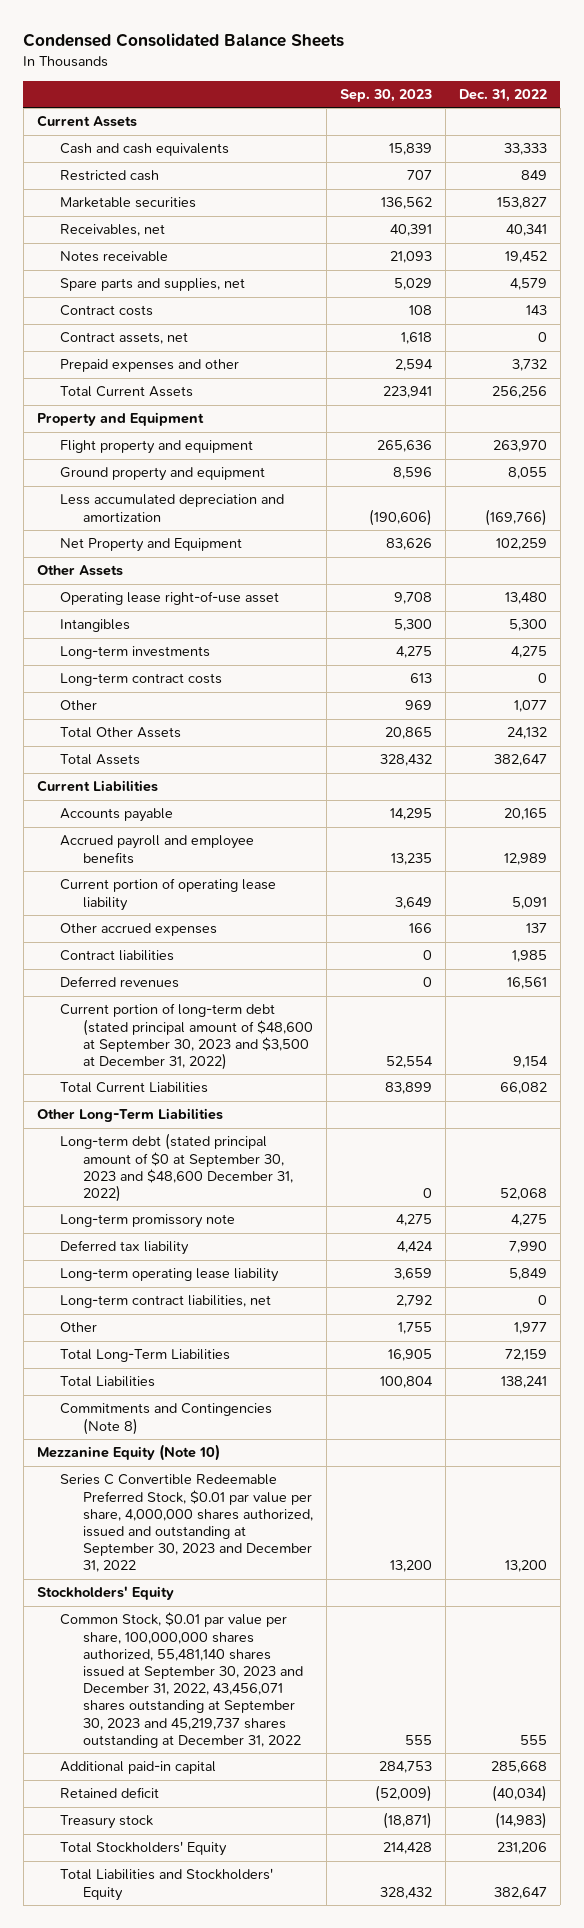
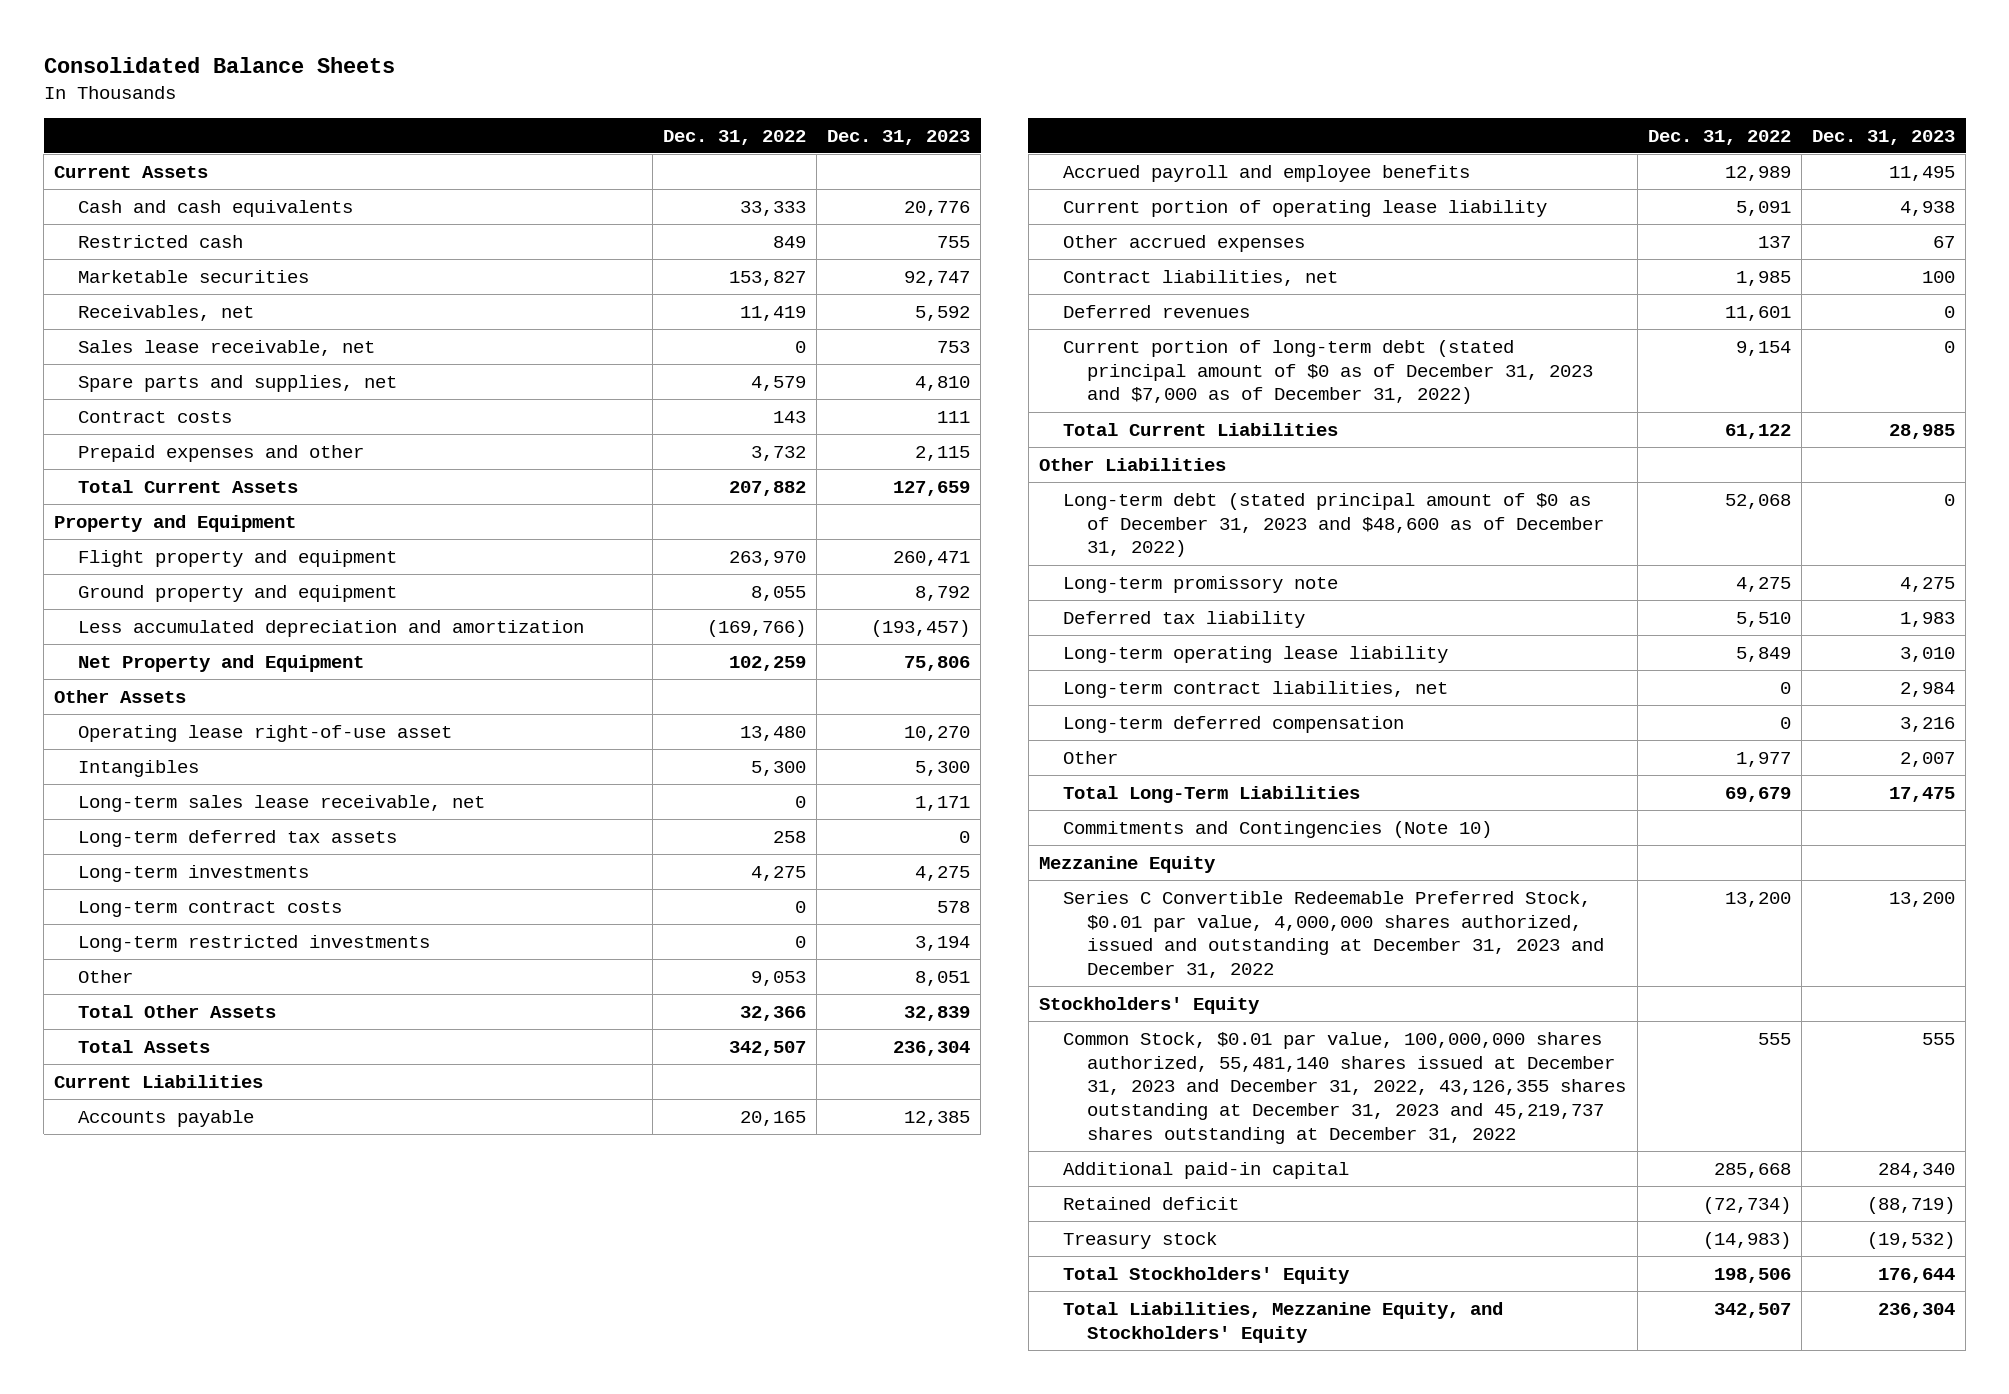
[23,33,345,48] Condensed Consolidated Balance Sheets -> [43,56,395,73] Consolidated Balance Sheets
[339,88,432,102] Sep. 30, 2023 -> none
none -> [827,129,971,145] Dec. 31, 2023
[59,251,168,263] Notes receivable -> none
[505,224,547,237] 40,341 -> [739,305,806,321] 11,419
none -> [78,339,376,356] Sales lease receivable, net
[59,332,188,345] Contract assets, net -> none
[491,386,547,399] 256,256 -> [728,480,806,496] 207,882
none -> [78,794,486,812] Long-term sales lease receivable, net
none -> [78,829,398,847] Long-term deferred tax assets
none -> [78,934,431,952] Long-term restricted investments
[513,700,547,713] 1,077 -> [750,970,806,986] 9,053
[506,727,547,740] 24,132 -> [739,1005,806,1021] 32,366
[493,754,547,767] 382,647 -> [728,1040,806,1056] 342,507
[59,950,174,962] Contract liabilities -> [1063,269,1339,286] Contract liabilities, net
[506,977,547,990] 16,561 -> [1724,305,1791,321] 11,601
[59,1003,313,1070] Current portion of long-term debt (stated principal amount of $48,600 at September 30, 2023 and $3,500 at December 31, 2022) -> [1063,339,1594,405] Current portion of long-term debt (stated principal amount of $0 as of December 31, 2023 and $7,000 as of December 31, 2022)
[499,1082,547,1095] 66,082 -> [1724,423,1791,439] 61,122
[36,1108,223,1123] Other Long-Term Liabilities -> [1038,457,1226,471] Other Liabilities
[59,1133,293,1202] Long-term debt (stated principal amount of $0 at September 30, 2023 and $48,600 December 31, 2022) -> [1063,492,1605,558] Long-term debt (stated principal amount of $0 as of December 31, 2023 and $48,600 as of December 31, 2022)
[508,1241,547,1254] 7,990 -> [1735,611,1791,627] 5,510
none -> [1063,715,1405,733] Long-term deferred compensation
[59,1376,155,1388] Total Liabilities -> none
[504,1349,547,1362] 72,159 -> [1724,786,1791,802] 69,679
[59,1403,272,1435] Commitments and Contingencies (Note 8) -> [1063,820,1493,838] Commitments and Contingencies (Note 10)
[36,1444,220,1462] Mezzanine Equity (Note 10) -> [1038,855,1216,873] Mezzanine Equity
[59,1474,313,1573] Series C Convertible Redeemable Preferred Stock, $0.01 par value per share, 4,000,000 shares authorized, issued and outstanding at September 30, 2023 and December 31, 2022 -> [1063,890,1605,978] Series C Convertible Redeemable Preferred Stock, $0.01 par value, 4,000,000 shares authorized, issued and outstanding at December 31, 2023 and December 31, 2022
[59,1612,303,1748] Common Stock, $0.01 par value per share, 100,000,000 shares authorized, 55,481,140 shares issued at September 30, 2023 and December 31, 2022, 43,456,071 shares outstanding at September 30, 2023 and 45,219,737 shares outstanding at December 31, 2022 -> [1063,1031,1627,1144] Common Stock, $0.01 par value, 100,000,000 shares authorized, 55,481,140 shares issued at December 31, 2023 and December 31, 2022, 43,126,355 shares outstanding at December 31, 2023 and 45,219,737 shares outstanding at December 31, 2022
[491,1785,547,1803] (40,034) -> [1702,1196,1791,1214] (72,734)
[496,1842,547,1855] 231,206 -> [1713,1267,1791,1283] 198,506
[59,1868,273,1901] Total Liabilities and Stockholders' Equity -> [1063,1301,1504,1343] Total Liabilities, Mezzanine Equity, and Stockholders' Equity
[493,1886,547,1899] 382,647 -> [1713,1302,1791,1318] 342,507

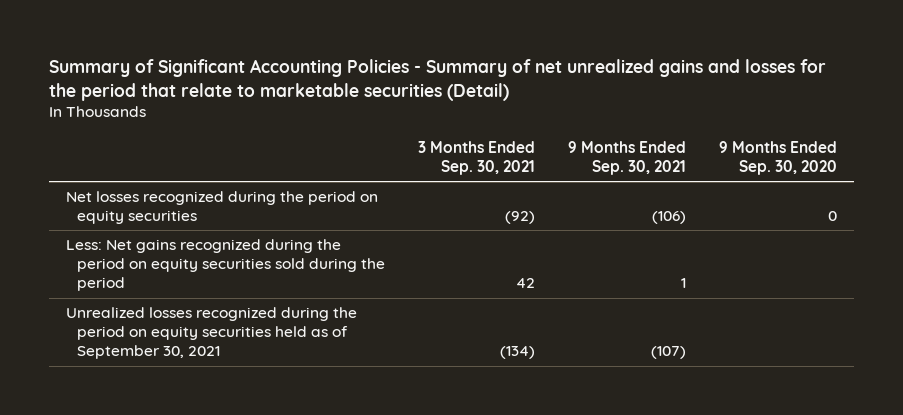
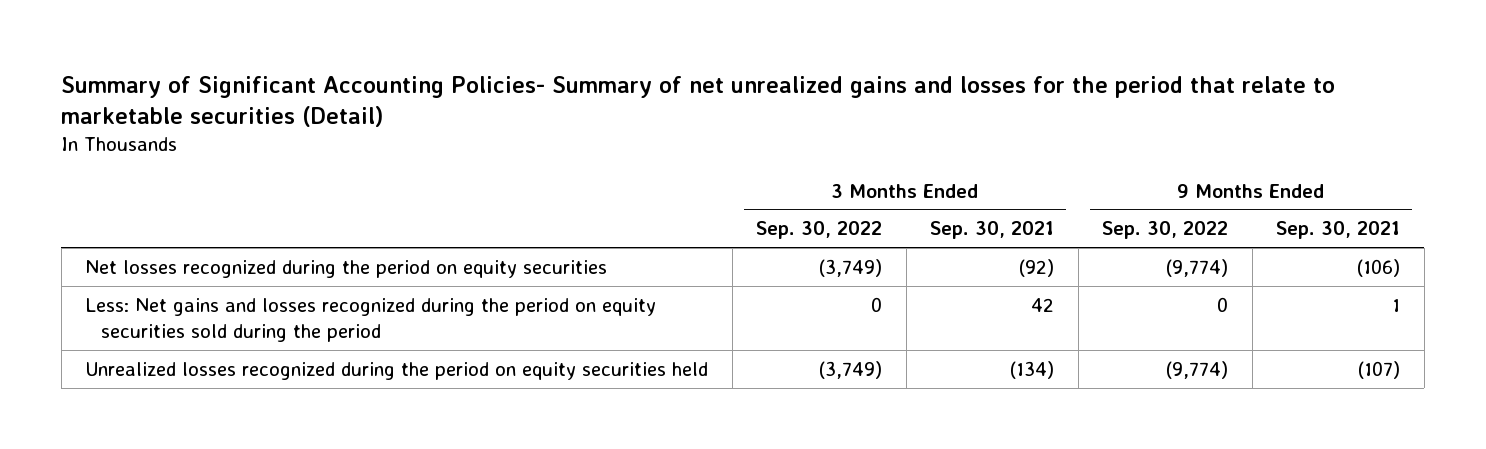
[48,58,826,101] Summary of Significant Accounting Policies - Summary of net unrealized gains and losses for the period that relate to marketable securities (Detail) -> [61,75,1336,128] Summary of Significant Accounting Policies- Summary of net unrealized gains and losses for the period that relate to marketable securities (Detail)
[719,140,838,176] 9 Months Ended Sep. 30, 2020 -> none
none -> [756,221,883,240] Sep. 30, 2022
none -> [1102,221,1229,240] Sep. 30, 2022
[65,239,385,292] Less: Net gains recognized during the period on equity securities sold during the period -> [85,297,657,342] Less: Net gains and losses recognized during the period on equity securities sold during the period
[65,307,357,360] Unrealized losses recognized during the period on equity securities held as of September 30, 2021 -> [85,361,709,380] Unrealized losses recognized during the period on equity securities held

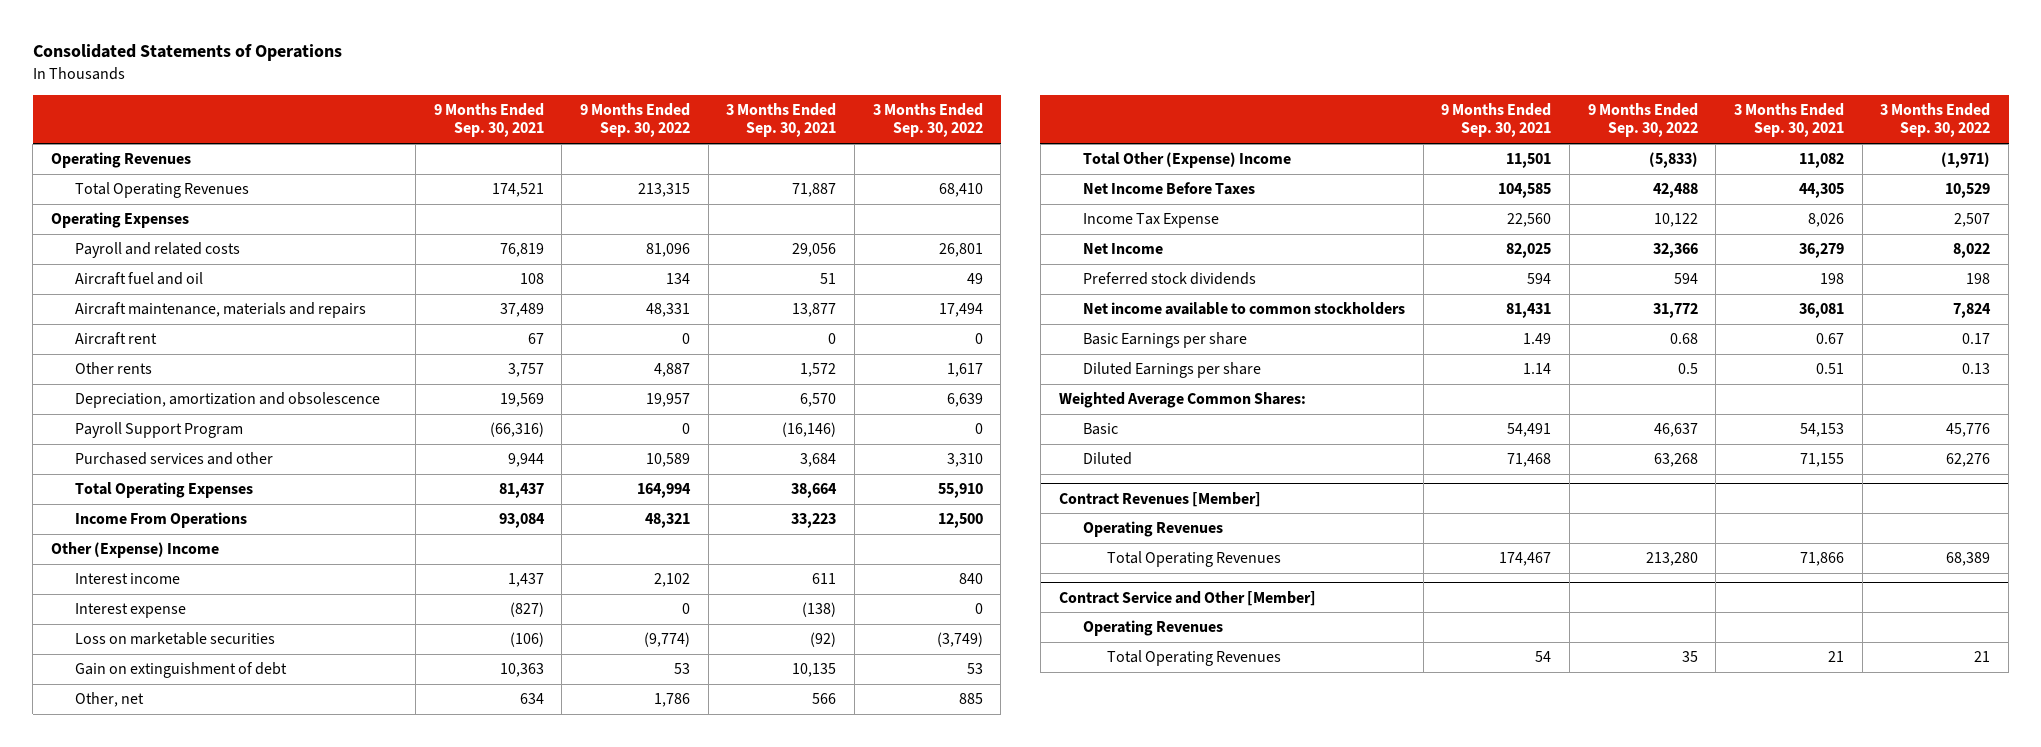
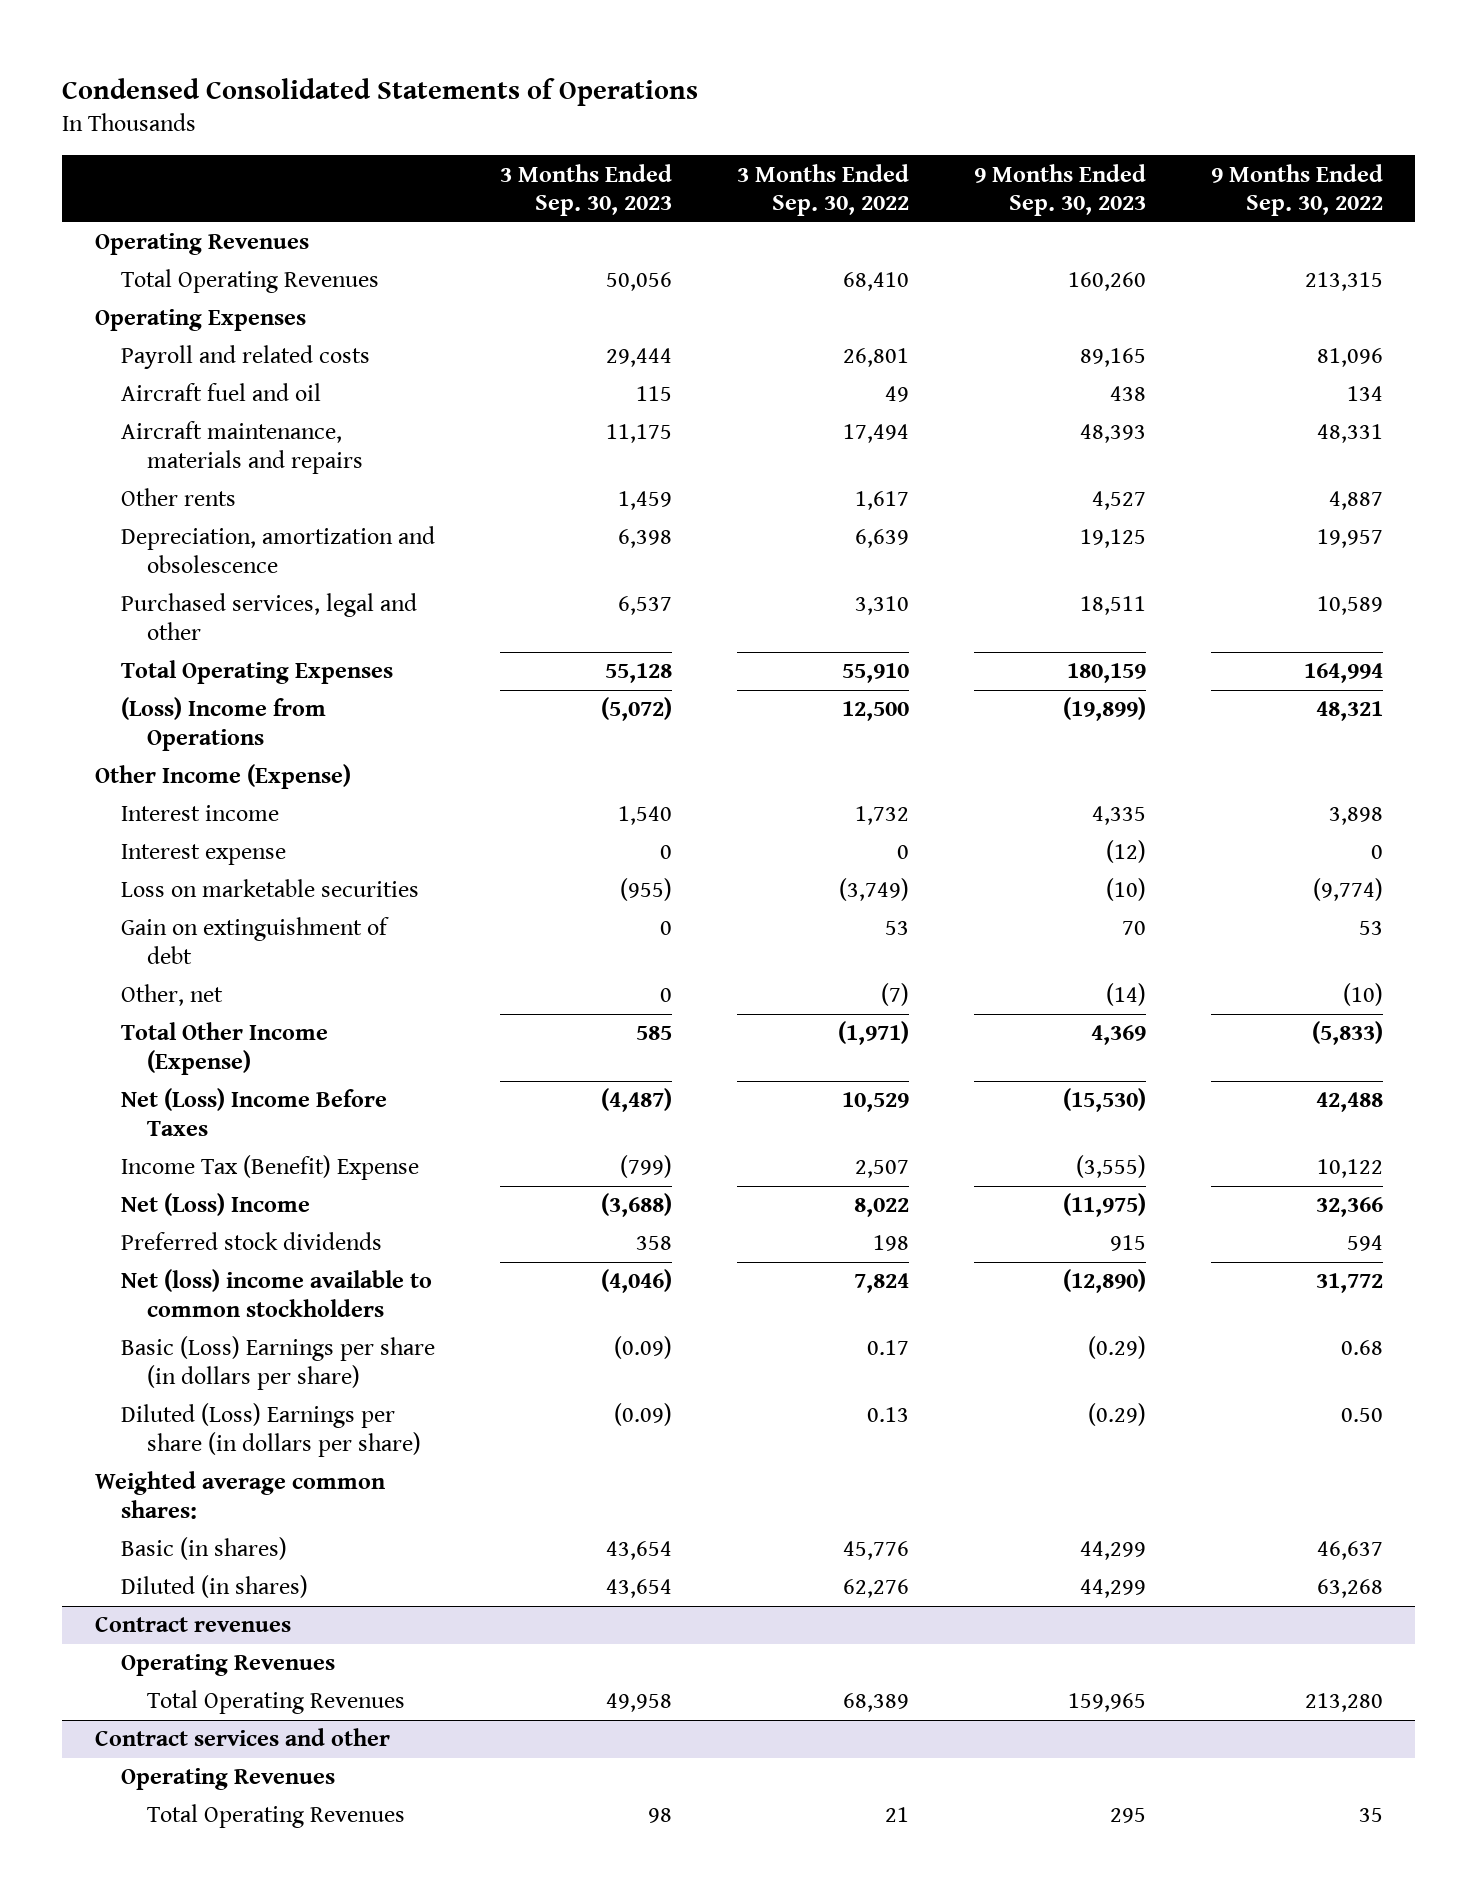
[32,44,342,62] Consolidated Statements of Operations -> [62,78,699,107] Condensed Consolidated Statements of Operations
[433,102,544,138] 9 Months Ended Sep. 30, 2021 -> none
[726,102,837,138] 3 Months Ended Sep. 30, 2021 -> none
none -> [499,163,672,217] 3 Months Ended Sep. 30, 2023
none -> [973,163,1146,217] 9 Months Ended Sep. 30, 2023
[75,332,158,346] Aircraft rent -> none
[75,422,244,439] Payroll Support Program -> none
[75,452,274,466] Purchased services and other -> [120,593,417,641] Purchased services, legal and other
[75,512,248,529] Income From Operations -> [120,697,326,752] (Loss) Income from Operations
[51,542,220,559] Other (Expense) Income -> [94,764,351,790] Other Income (Expense)
[654,573,691,588] 2,102 -> [1328,807,1383,826] 3,898
[958,573,983,585] 840 -> [854,806,909,826] 1,732
[654,693,691,708] 1,786 -> [1342,983,1383,1007] (10)
[958,693,983,705] 885 -> [880,983,909,1007] (7)
[1082,152,1291,169] Total Other (Expense) Income -> [120,1022,328,1076] Total Other Income (Expense)
[1082,182,1255,196] Net Income Before Taxes -> [120,1088,387,1137] Net (Loss) Income Before Taxes
[1082,213,1219,229] Income Tax Expense -> [120,1155,419,1181] Income Tax (Benefit) Expense
[1082,243,1163,255] Net Income -> [120,1193,310,1217] Net (Loss) Income
[1082,302,1405,316] Net income available to common stockholders -> [120,1269,432,1318] Net (loss) income available to common stockholders
[1082,332,1247,349] Basic Earnings per share -> [120,1336,435,1391] Basic (Loss) Earnings per share (in dollars per share)
[1082,362,1261,379] Diluted Earnings per share -> [120,1403,421,1458] Diluted (Loss) Earnings per share (in dollars per share)
[1677,363,1698,375] 0.5 -> [1340,1408,1383,1423] 0.50
[1058,392,1306,409] Weighted Average Common Shares: -> [94,1471,385,1520] Weighted average common shares:
[1082,423,1118,436] Basic -> [120,1537,287,1561] Basic (in shares)
[1082,452,1132,466] Diluted -> [120,1575,308,1599] Diluted (in shares)
[1058,491,1261,507] Contract Revenues [Member] -> [94,1617,291,1633] Contract revenues
[1058,590,1316,606] Contract Service and Other [Member] -> [94,1728,390,1747] Contract services and other

